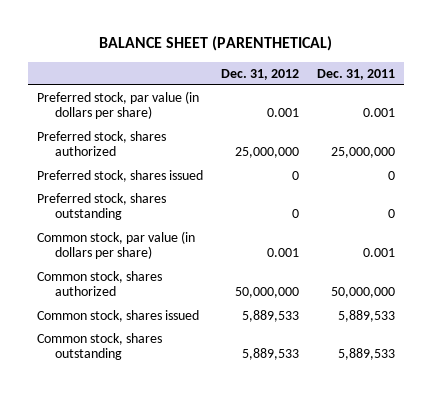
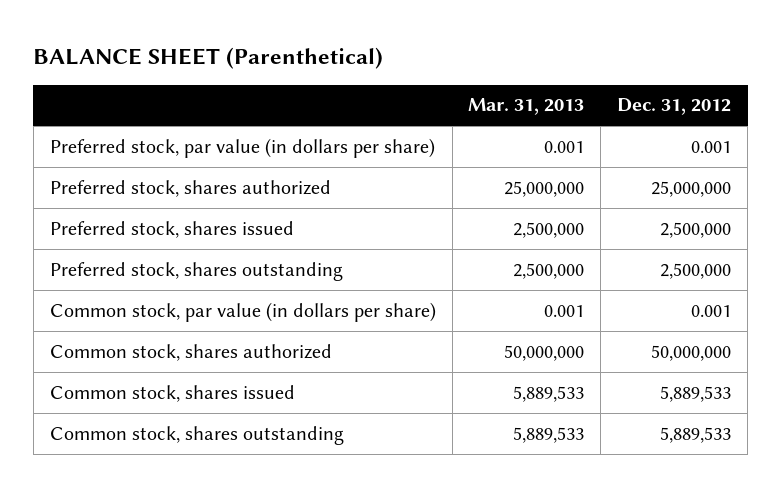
[98,36,332,52] BALANCE SHEET (PARENTHETICAL) -> [33,47,384,70] BALANCE SHEET (Parenthetical)
[316,68,395,80] Dec. 31, 2011 -> none
none -> [468,98,585,116] Mar. 31, 2013
[291,170,299,180] 0 -> [660,221,732,238] 2,500,000
[291,209,299,219] 0 -> [660,262,732,279] 2,500,000

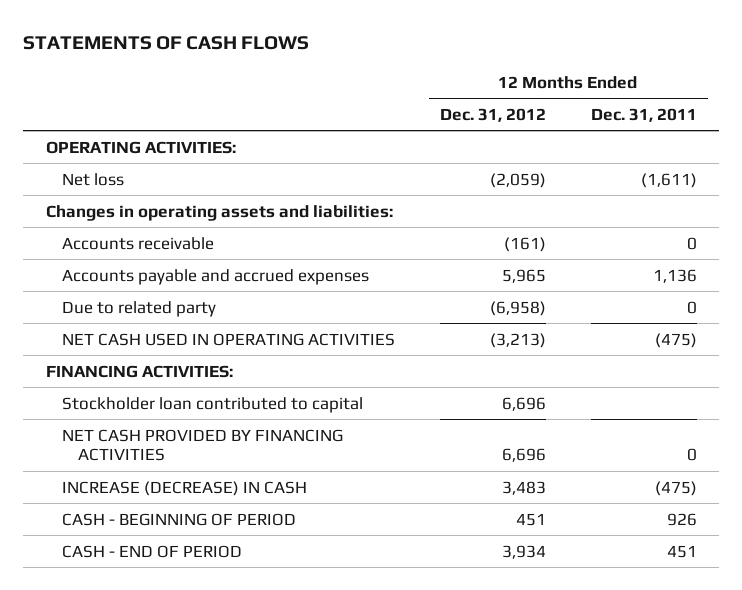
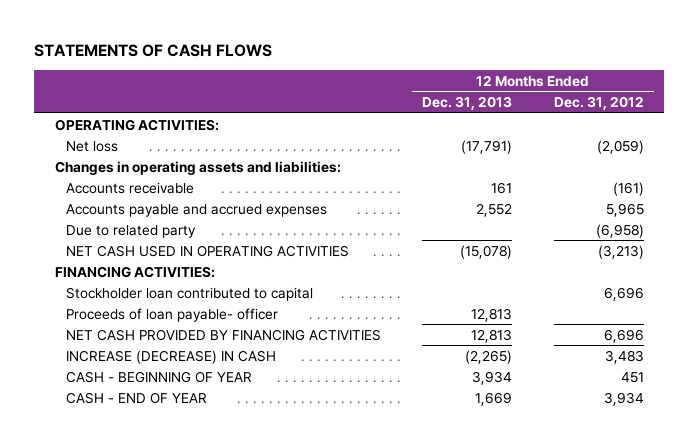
[590,107,697,122] Dec. 31, 2011 -> none
none -> [422,95,513,110] Dec. 31, 2013
none -> [65,307,278,322] Proceeds of loan payable- officer
[61,512,296,526] CASH - BEGINNING OF PERIOD -> [65,370,252,383] CASH - BEGINNING OF YEAR
[61,544,242,558] CASH - END OF PERIOD -> [65,391,207,404] CASH - END OF YEAR

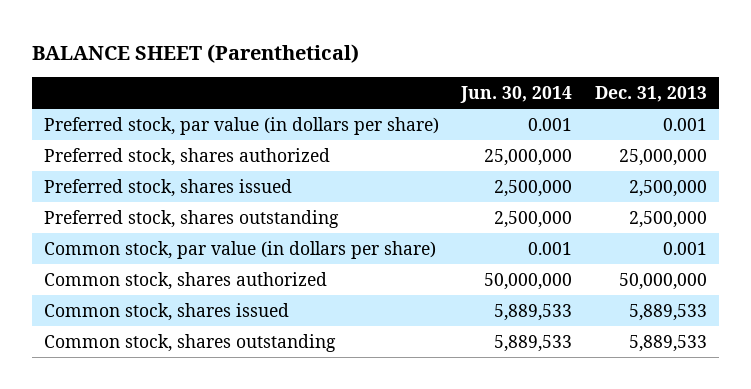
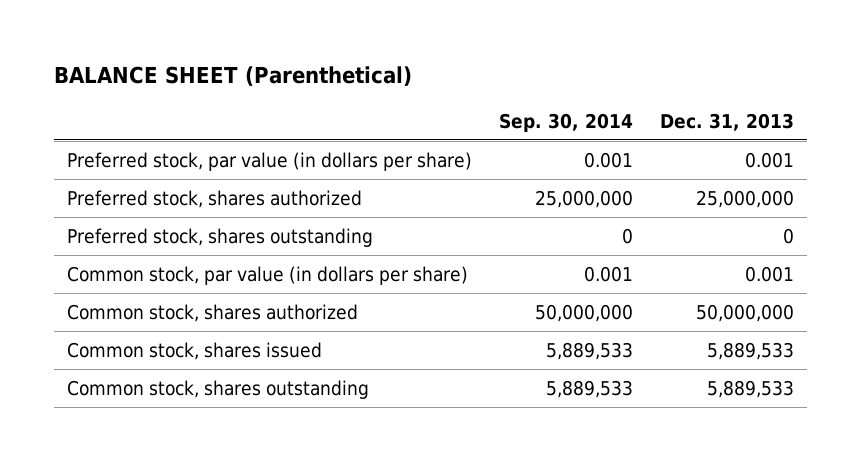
[460,85,573,103] Jun. 30, 2014 -> none
none -> [498,112,633,132] Sep. 30, 2014
[43,178,292,197] Preferred stock, shares issued -> none
[629,210,708,228] 2,500,000 -> [782,227,794,244] 0

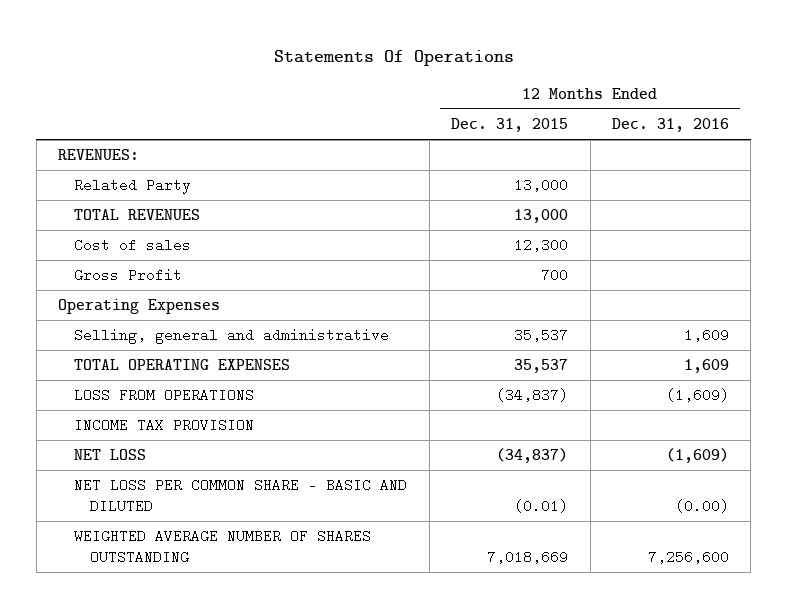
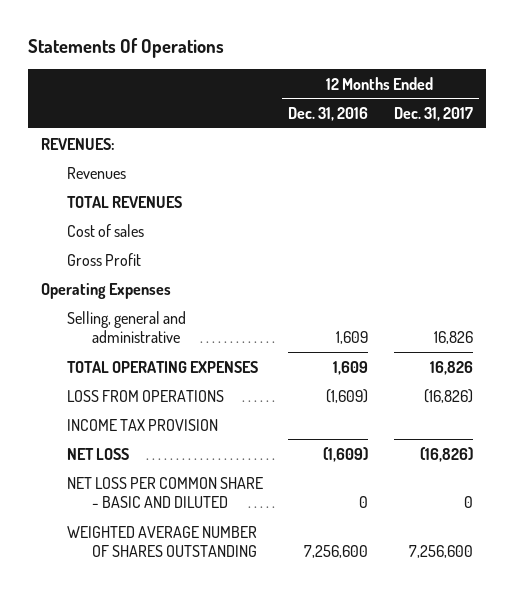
[451,118,569,133] Dec. 31, 2015 -> none
none -> [393,107,473,122] Dec. 31, 2017
[74,178,192,195] Related Party -> none
none -> [66,166,126,179] Revenues
[674,499,729,514] (0.00) -> [359,495,369,508] 0

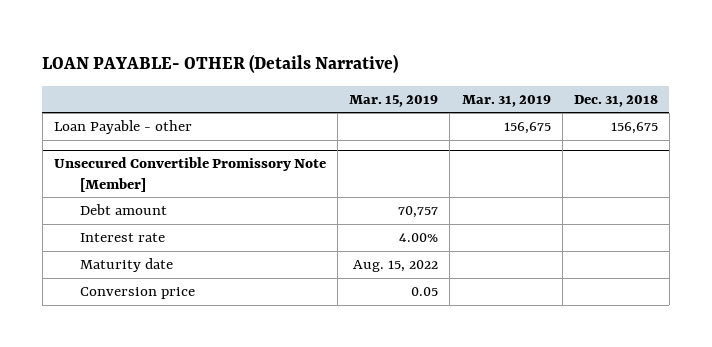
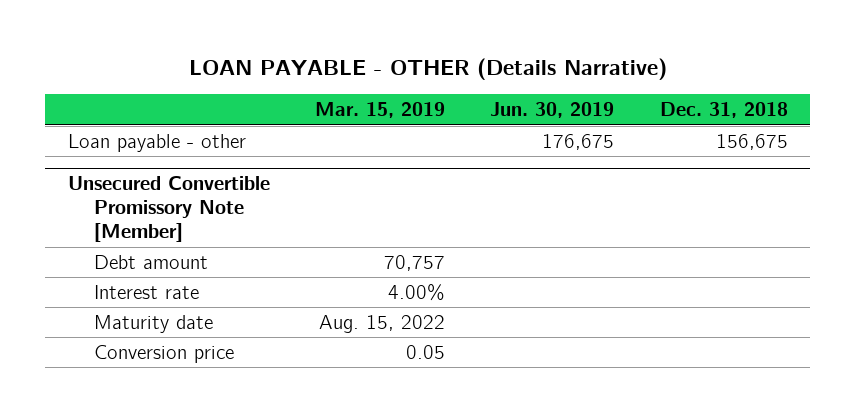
[42,53,399,73] LOAN PAYABLE- OTHER (Details Narrative) -> [188,57,667,80] LOAN PAYABLE - OTHER (Details Narrative)
[461,94,551,107] Mar. 31, 2019 -> none
none -> [490,102,615,119] Jun. 30, 2019
[53,120,192,135] Loan Payable - other -> [67,133,246,152] Loan payable - other

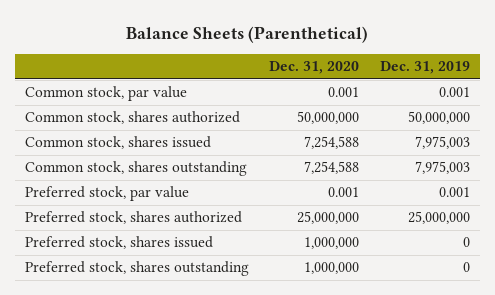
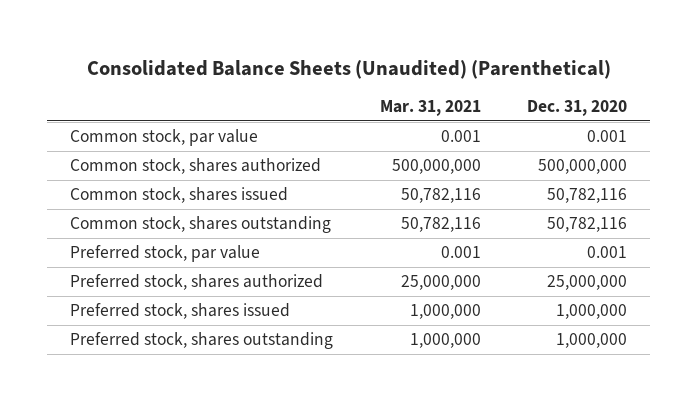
[126,25,369,43] Balance Sheets (Parenthetical) -> [86,59,611,79] Consolidated Balance Sheets (Unaudited) (Parenthetical)
[379,61,470,75] Dec. 31, 2019 -> none
none -> [379,100,481,117] Mar. 31, 2021
[297,111,360,125] 50,000,000 -> [538,159,628,175] 500,000,000
[304,136,360,150] 7,254,588 -> [547,188,628,204] 50,782,116
[304,161,360,175] 7,254,588 -> [547,217,628,233] 50,782,116

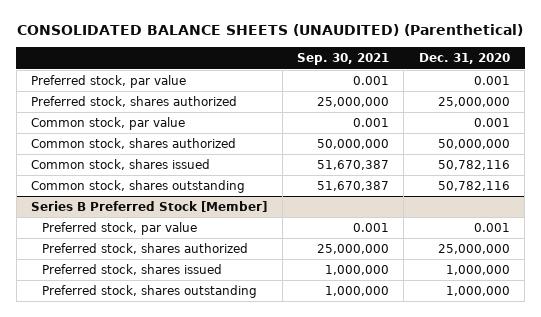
[86,59,611,79] Consolidated Balance Sheets (Unaudited) (Parenthetical) -> [17,24,524,37] CONSOLIDATED BALANCE SHEETS (UNAUDITED) (Parenthetical)
[379,100,481,117] Mar. 31, 2021 -> none
none -> [296,53,389,66] Sep. 30, 2021
none -> [31,75,187,89] Preferred stock, par value
none -> [31,96,238,108] Preferred stock, shares authorized
[538,159,628,175] 500,000,000 -> [437,139,510,150] 50,000,000
none -> [31,201,268,213] Series B Preferred Stock [Member]

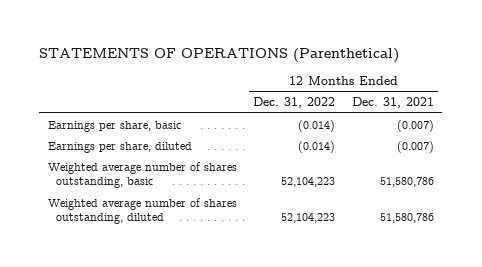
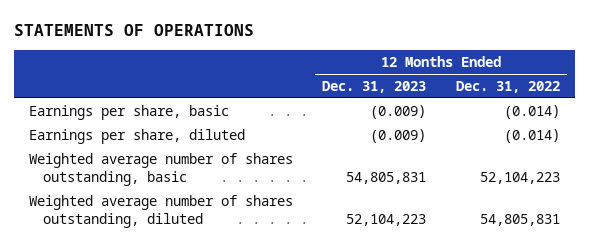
[39,48,400,64] STATEMENTS OF OPERATIONS (Parenthetical) -> [14,24,255,37] STATEMENTS OF OPERATIONS
[352,97,435,109] Dec. 31, 2021 -> none
none -> [322,81,427,94] Dec. 31, 2023
[281,213,336,224] 52,104,223 -> [479,214,560,227] 54,805,831

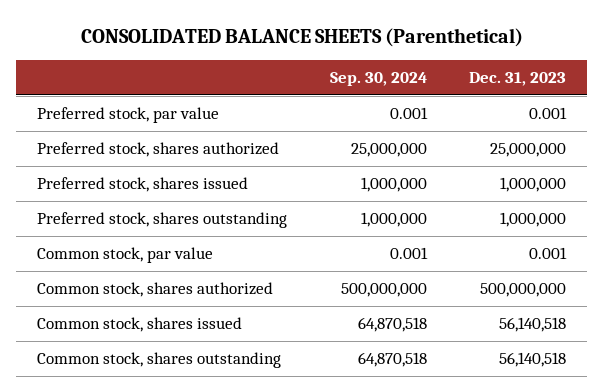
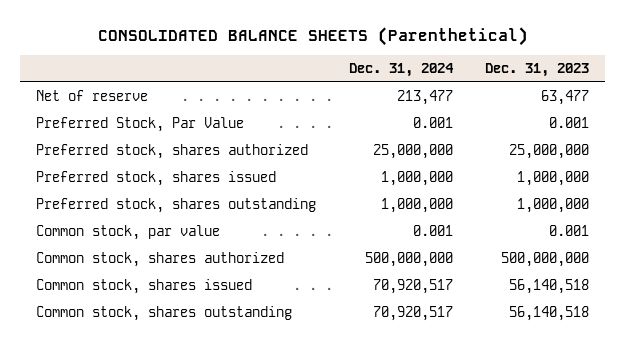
[329,72,427,87] Sep. 30, 2024 -> none
none -> [348,63,454,78] Dec. 31, 2024
none -> [36,90,149,102] Net of reserve
[37,107,220,124] Preferred stock, par value -> [36,117,245,133] Preferred Stock, Par Value

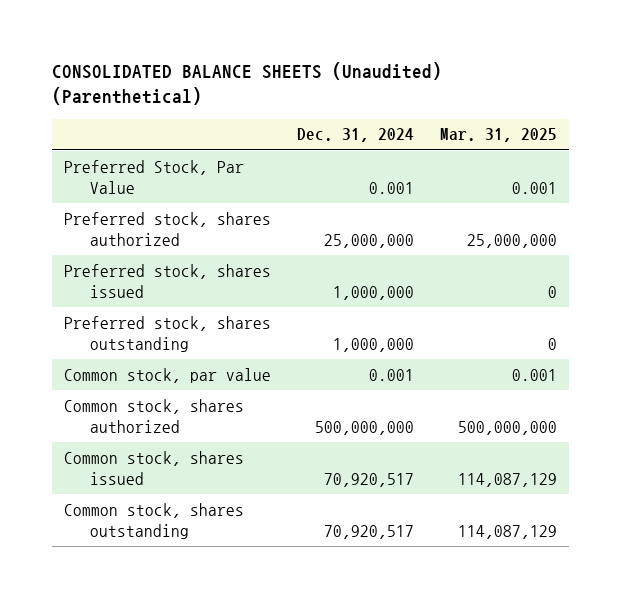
[97,27,528,47] CONSOLIDATED BALANCE SHEETS (Parenthetical) -> [51,61,442,106] CONSOLIDATED BALANCE SHEETS (Unaudited) (Parenthetical)
[485,63,590,78] Dec. 31, 2023 -> none
none -> [439,128,557,143] Mar. 31, 2025
[36,90,149,102] Net of reserve -> none

